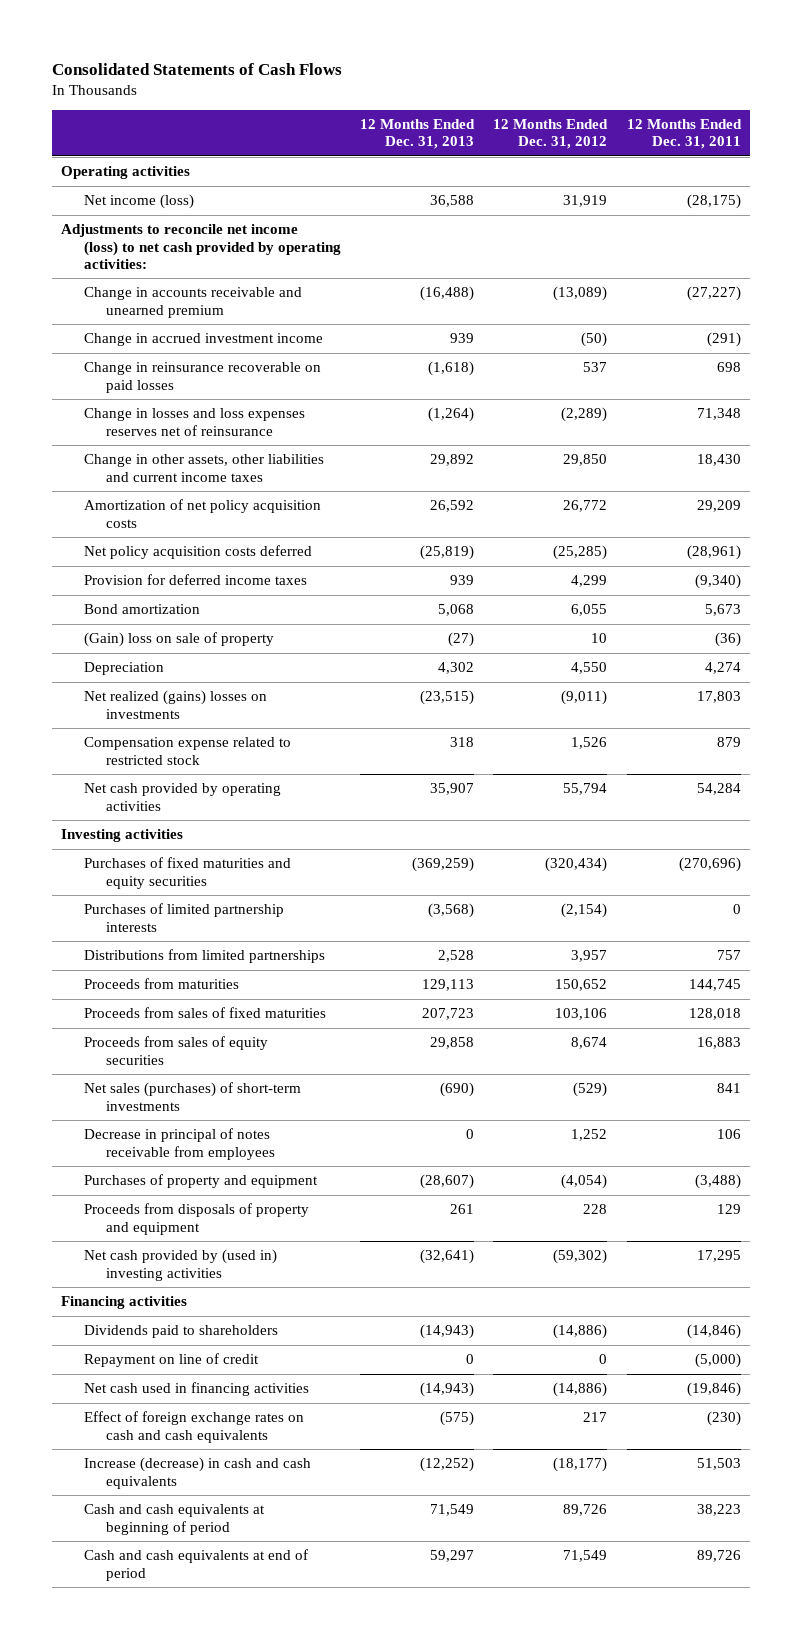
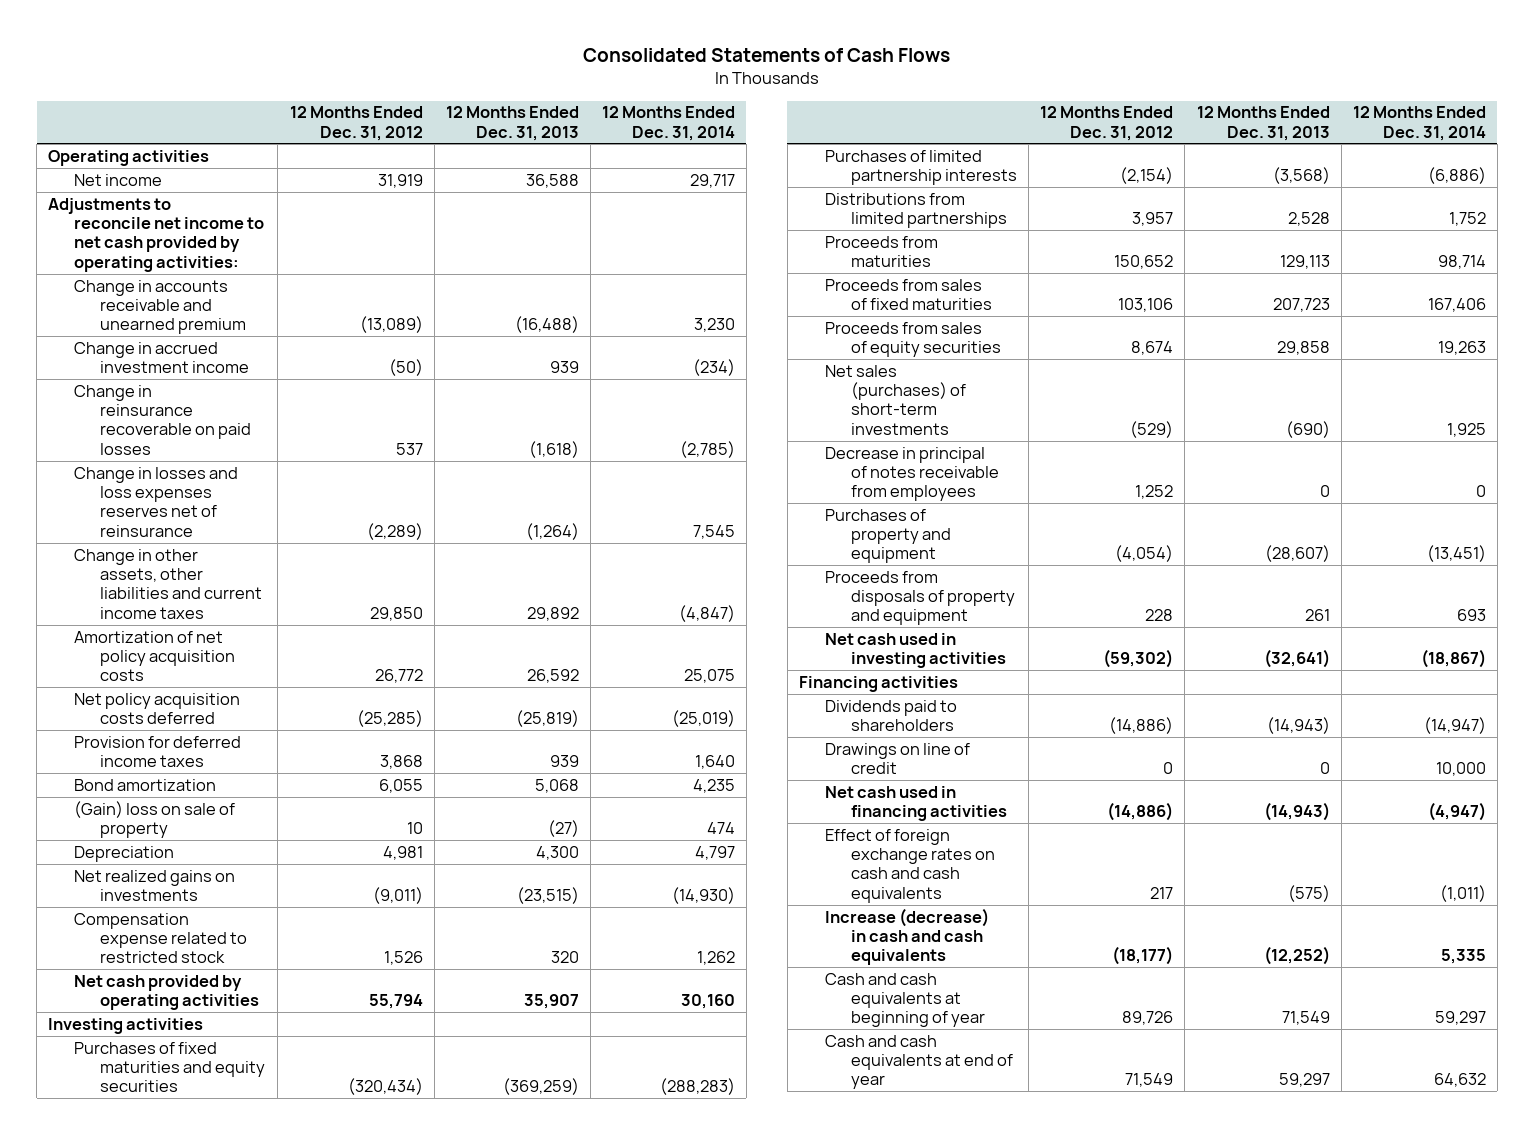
[626,118,742,150] 12 Months Ended Dec. 31, 2011 -> none
none -> [601,106,735,141] 12 Months Ended Dec. 31, 2014
[83,194,194,210] Net income (loss) -> [74,173,163,186] Net income
[61,224,341,269] Adjustments to reconcile net income (loss) to net cash provided by operating activities: -> [48,197,265,272] Adjustments to reconcile net income to net cash provided by operating activities:
[571,575,608,588] 4,299 -> [379,755,423,770] 3,868
[438,662,475,675] 4,302 -> [535,845,579,860] 4,300
[571,662,608,675] 4,550 -> [382,845,423,860] 4,981
[83,690,267,719] Net realized (gains) losses on investments -> [74,869,236,902] Net realized gains on investments
[450,737,475,748] 318 -> [550,951,579,964] 320
[83,1249,277,1281] Net cash provided by (used in) investing activities -> [825,632,1007,669] Net cash used in investing activities
[83,1353,259,1368] Repayment on line of credit -> [825,742,971,775] Drawings on line of credit
[83,1504,265,1535] Cash and cash equivalents at beginning of period -> [825,972,986,1028] Cash and cash equivalents at beginning of year
[83,1549,308,1581] Cash and cash equivalents at end of period -> [825,1034,1014,1090] Cash and cash equivalents at end of year

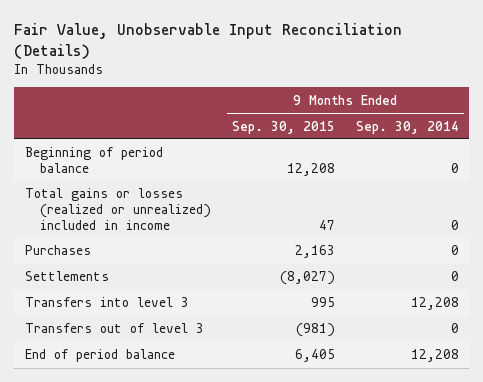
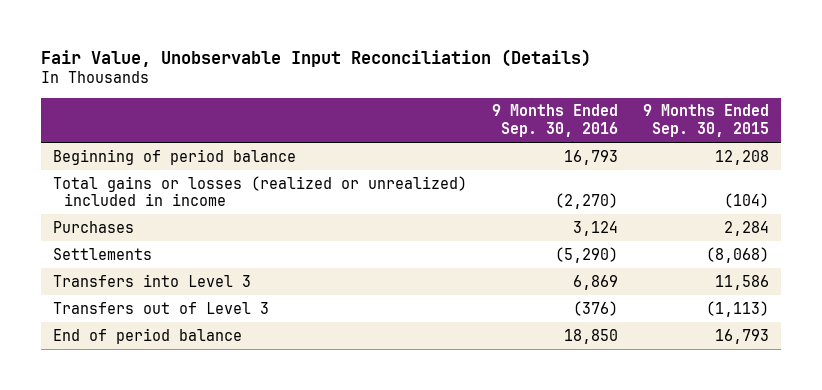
[355,120,459,134] Sep. 30, 2014 -> none
none -> [492,104,619,137] 9 Months Ended Sep. 30, 2016
[319,219,336,230] 47 -> [723,193,769,209] (104)
[295,245,336,259] 2,163 -> [723,220,769,236] 2,284
[280,271,336,286] (8,027) -> [705,246,769,263] (8,068)
[24,297,189,308] Transfers into level 3 -> [53,273,252,287] Transfers into Level 3
[311,297,336,308] 995 -> [714,274,769,290] 11,586
[24,323,204,334] Transfers out of level 3 -> [53,301,270,314] Transfers out of Level 3
[296,323,336,338] (981) -> [705,300,769,317] (1,113)
[295,349,336,363] 6,405 -> [714,328,769,344] 16,793

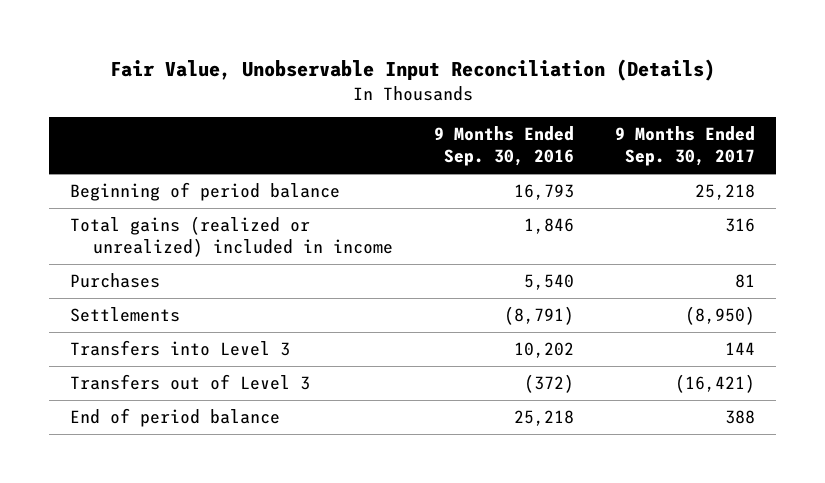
[642,104,769,137] 9 Months Ended Sep. 30, 2015 -> none
none -> [615,126,756,167] 9 Months Ended Sep. 30, 2017
[53,175,468,207] Total gains or losses (realized or unrealized) included in income -> [69,216,393,258] Total gains (realized or unrealized) included in income
[555,193,619,210] (2,270) -> [524,218,575,235] 1,846
[573,220,619,236] 3,124 -> [524,274,575,291] 5,540
[555,246,619,263] (5,290) -> [504,306,575,326] (8,791)
[573,274,619,290] 6,869 -> [514,342,575,359] 10,202
[573,300,619,316] (376) -> [524,374,575,394] (372)
[564,328,619,344] 18,850 -> [514,410,575,427] 25,218

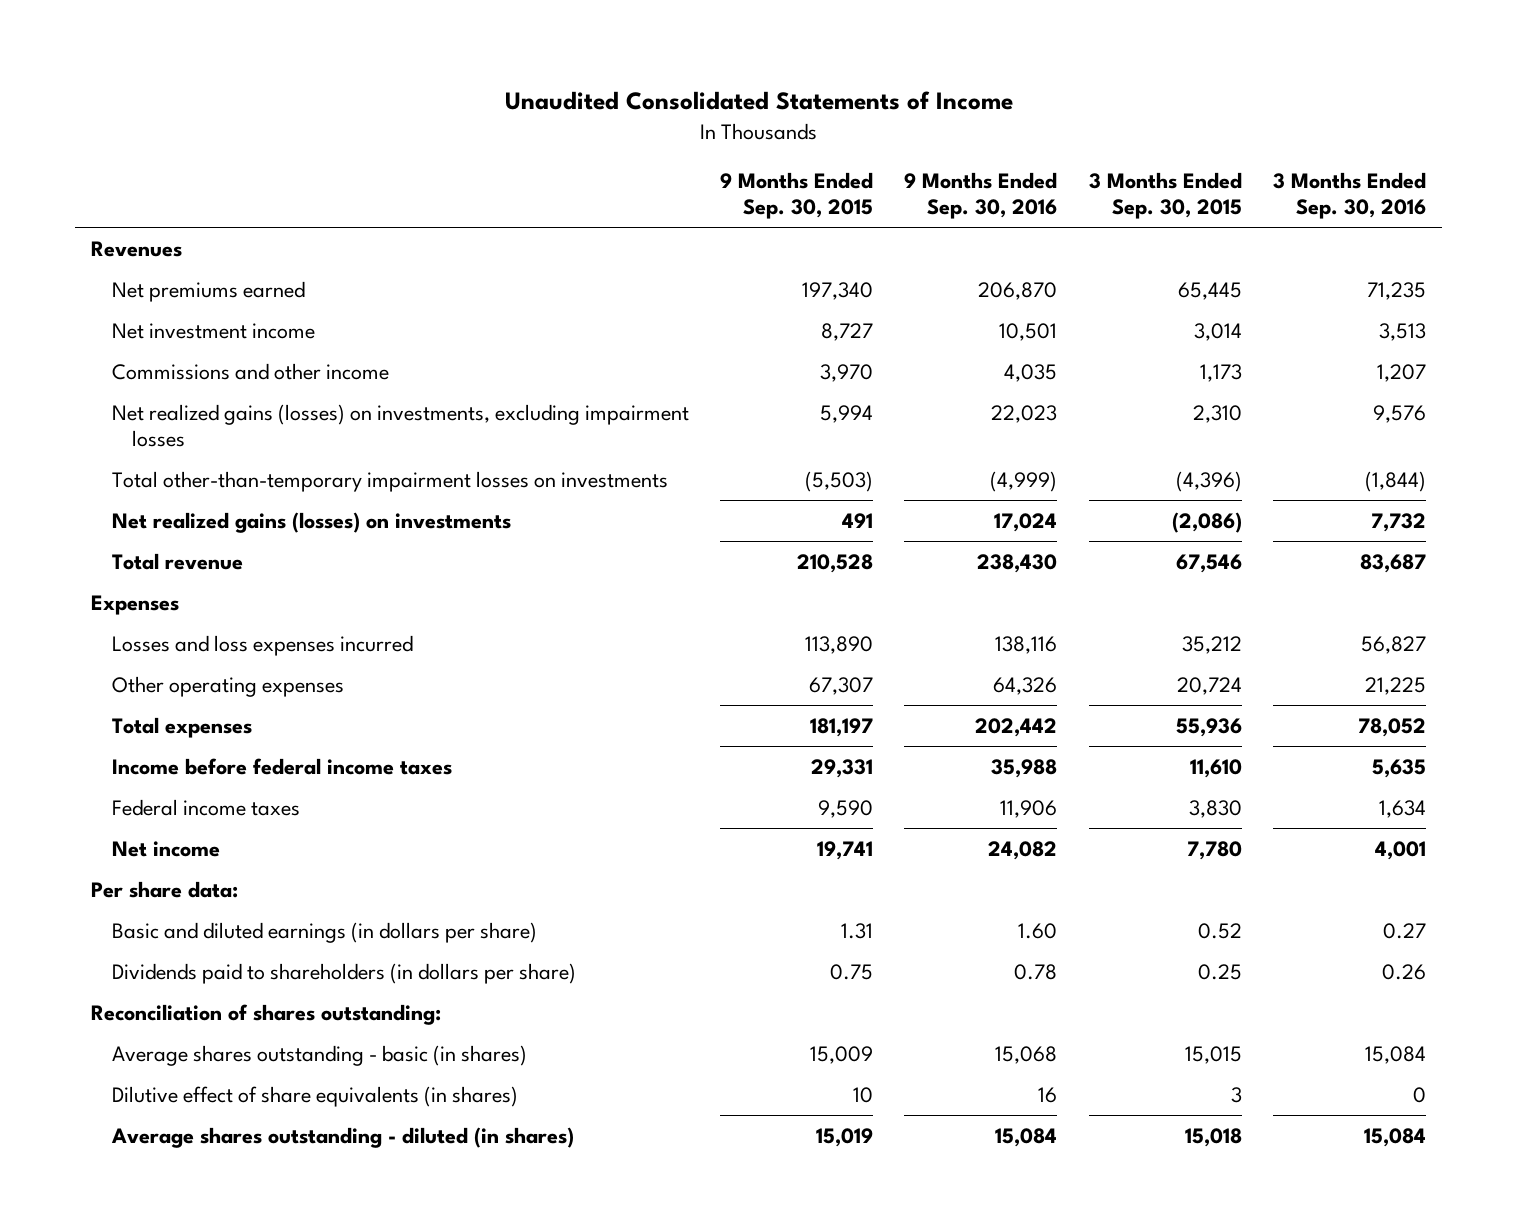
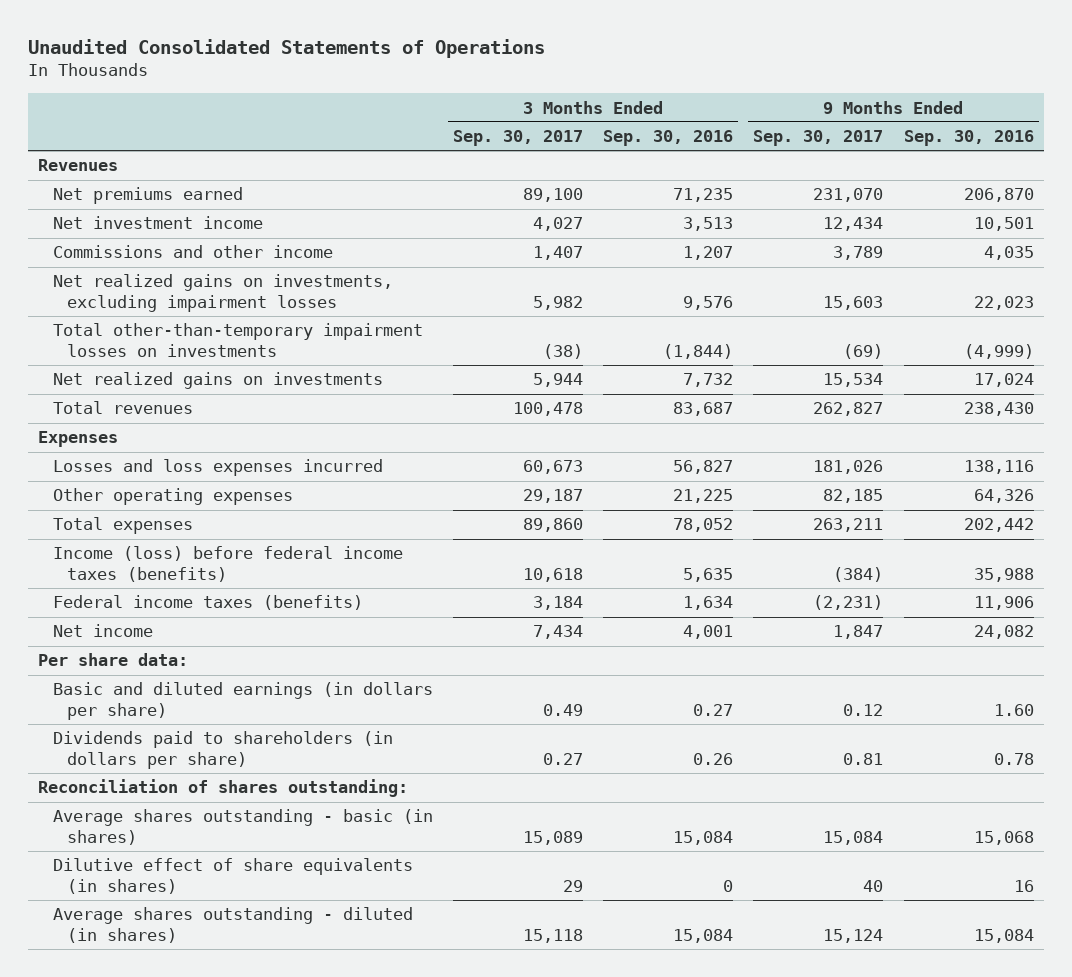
[504,91,1013,111] Unaudited Consolidated Statements of Income -> [28,38,546,58] Unaudited Consolidated Statements of Operations
[719,172,873,220] 9 Months Ended Sep. 30, 2015 -> none
[1088,172,1242,220] 3 Months Ended Sep. 30, 2015 -> none
none -> [452,130,583,147] Sep. 30, 2017
none -> [753,130,884,147] Sep. 30, 2017
[111,403,689,447] Net realized gains (losses) on investments, excluding impairment losses -> [52,274,393,312] Net realized gains on investments, excluding impairment losses
[111,511,511,533] Net realized gains (losses) on investments -> [52,372,383,390] Net realized gains on investments
[111,552,243,570] Total revenue -> [52,401,193,415] Total revenues
[111,757,452,775] Income before federal income taxes -> [52,546,403,582] Income (loss) before federal income taxes (benefits)
[111,798,300,816] Federal income taxes -> [52,595,363,611] Federal income taxes (benefits)

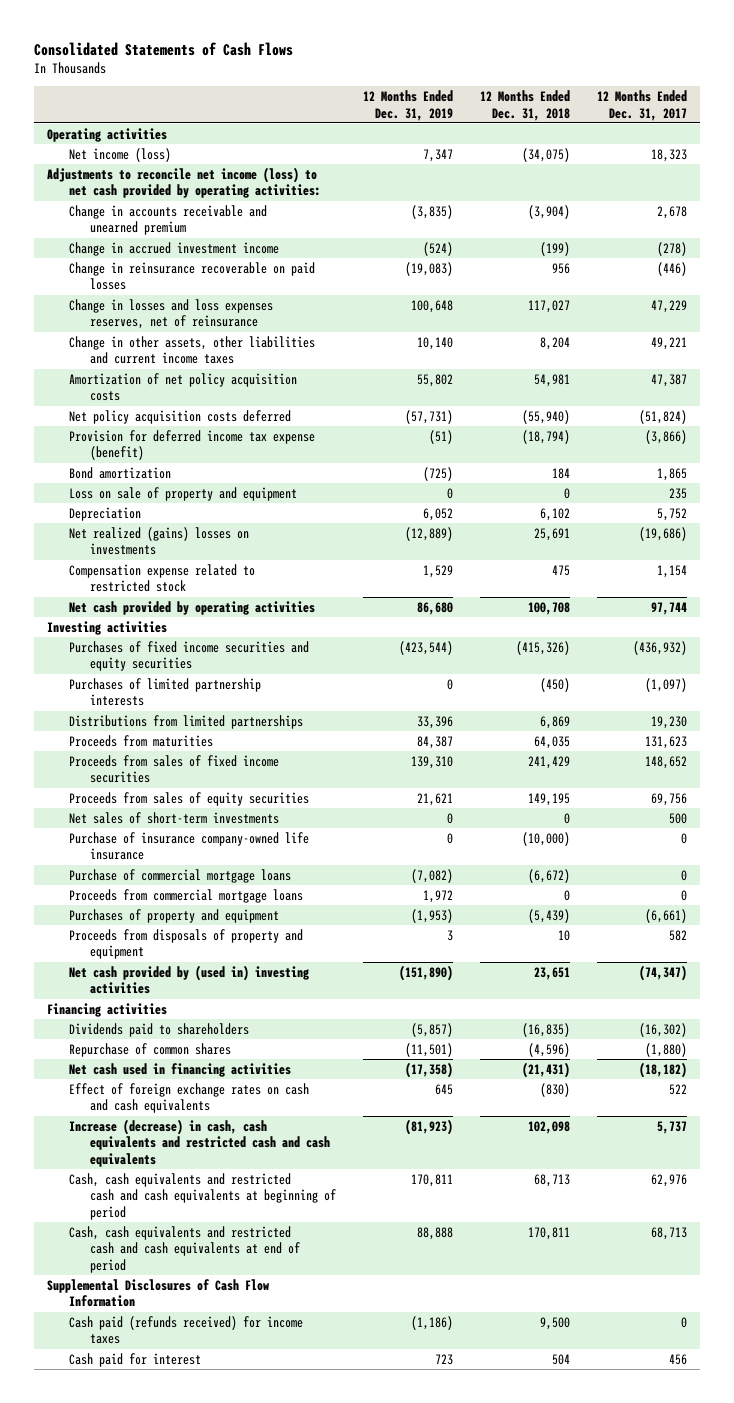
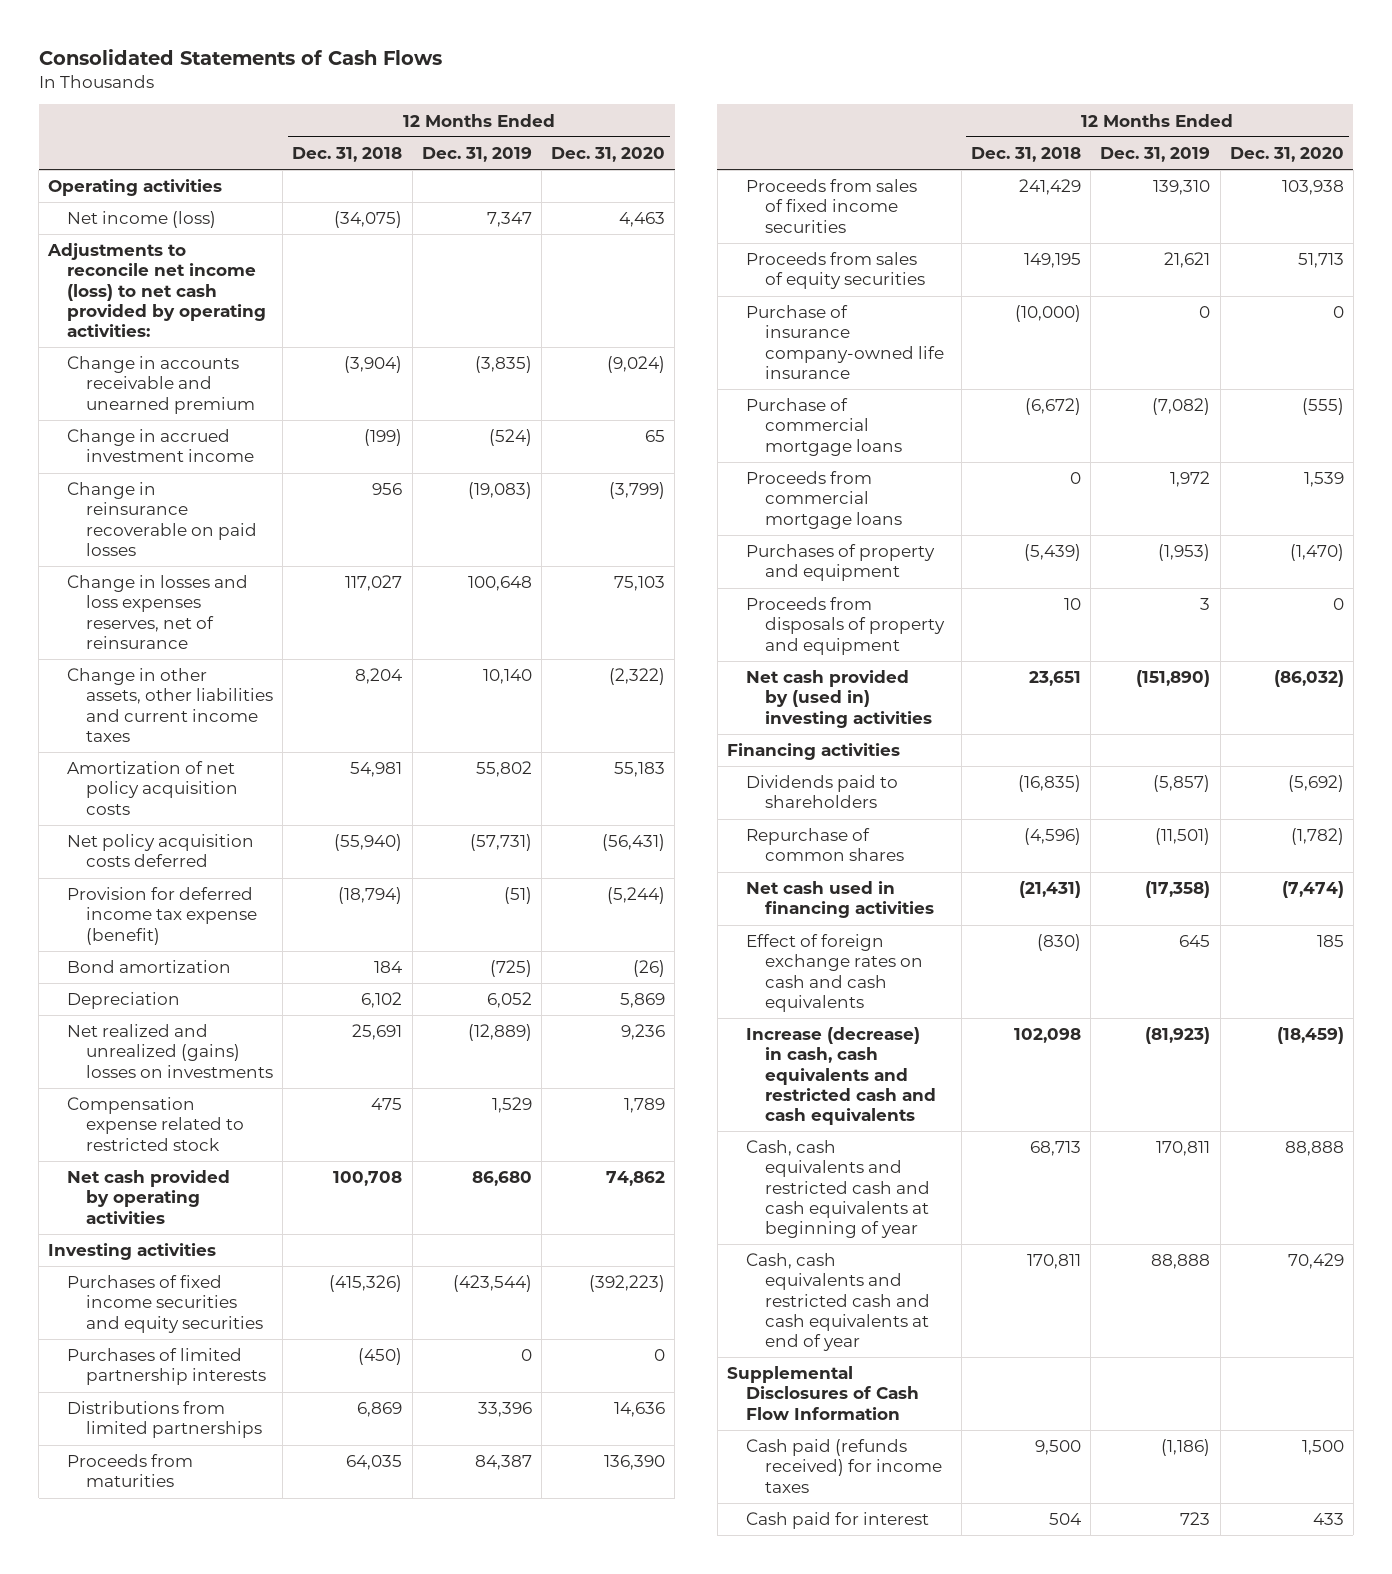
[596,90,687,121] 12 Months Ended Dec. 31, 2017 -> none
none -> [551,146,666,162] Dec. 31, 2020
[68,486,297,501] Loss on sale of property and equipment -> none
[68,526,249,556] Net realized (gains) losses on investments -> [67,1024,274,1078] Net realized and unrealized (gains) losses on investments
[68,811,279,824] Net sales of short-term investments -> none
[68,1172,336,1220] Cash, cash equivalents and restricted cash and cash equivalents at beginning of period -> [745,1140,930,1238] Cash, cash equivalents and restricted cash and cash equivalents at beginning of year
[68,1225,300,1273] Cash, cash equivalents and restricted cash and cash equivalents at end of period -> [745,1253,930,1351] Cash, cash equivalents and restricted cash and cash equivalents at end of year

